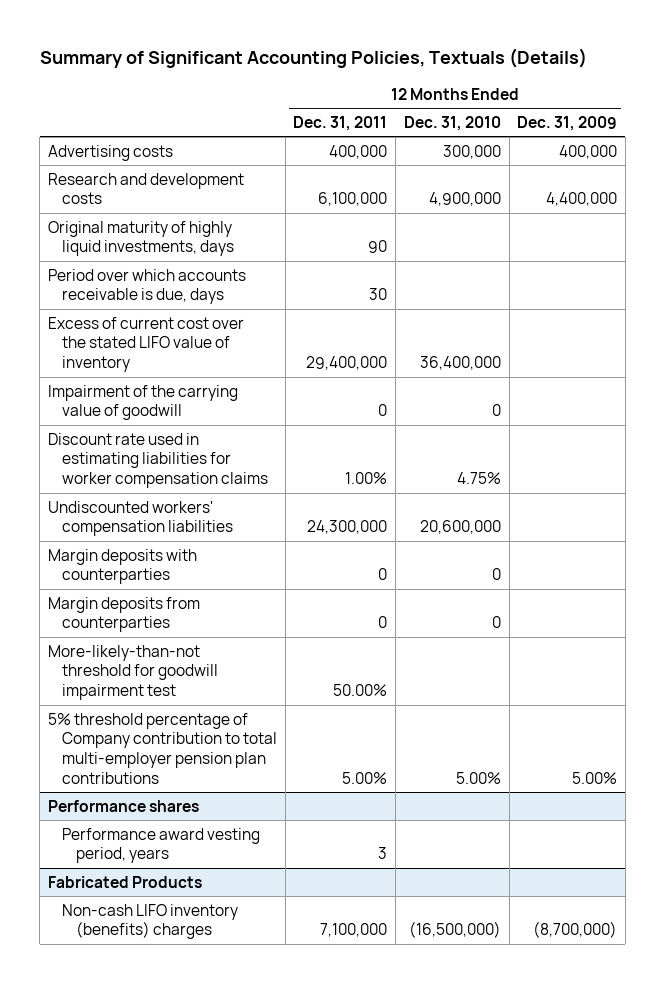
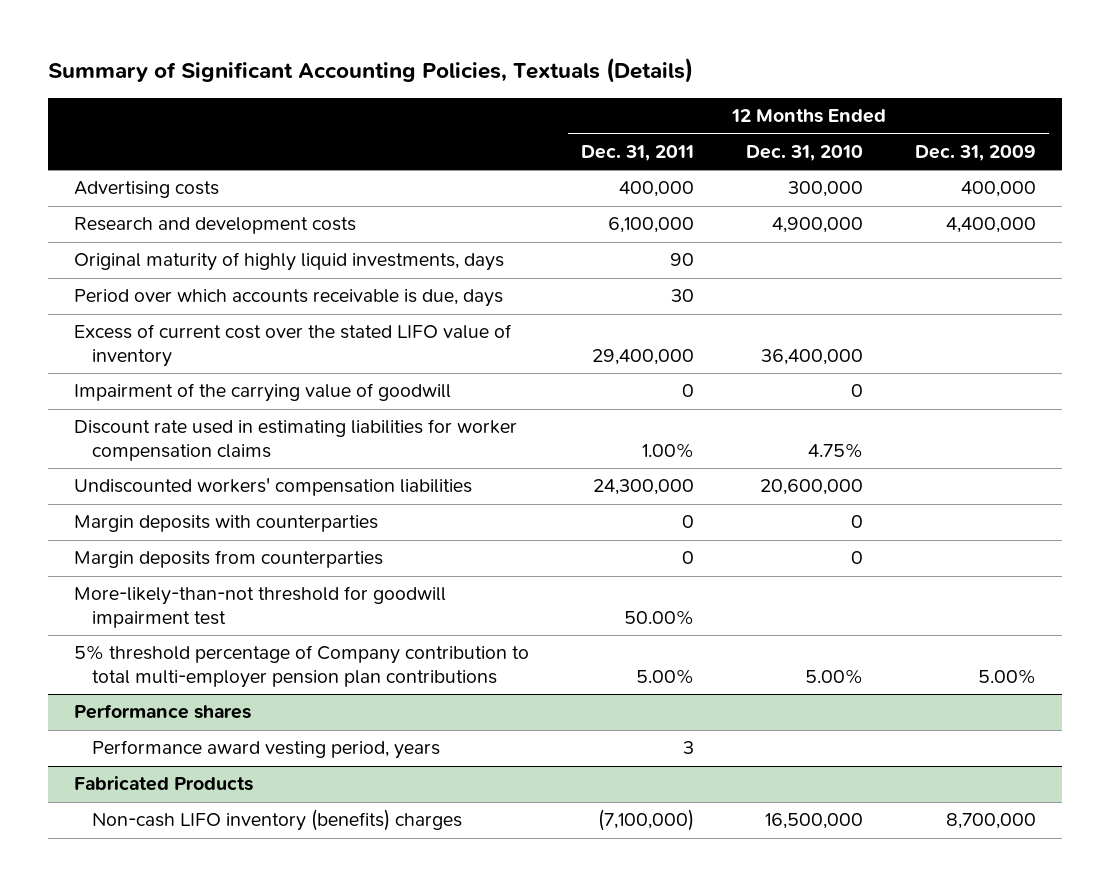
[320,923,388,938] 7,100,000 -> [598,809,695,832] (7,100,000)
[408,921,501,939] (16,500,000) -> [765,813,864,830] 16,500,000
[533,921,618,939] (8,700,000) -> [946,813,1037,830] 8,700,000

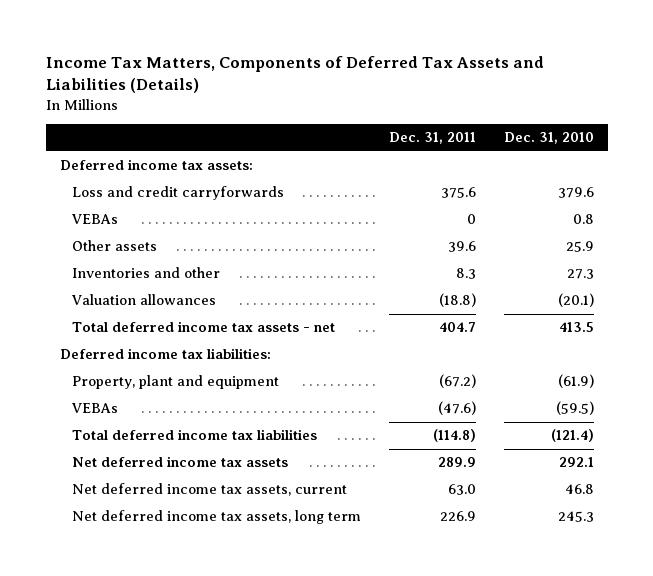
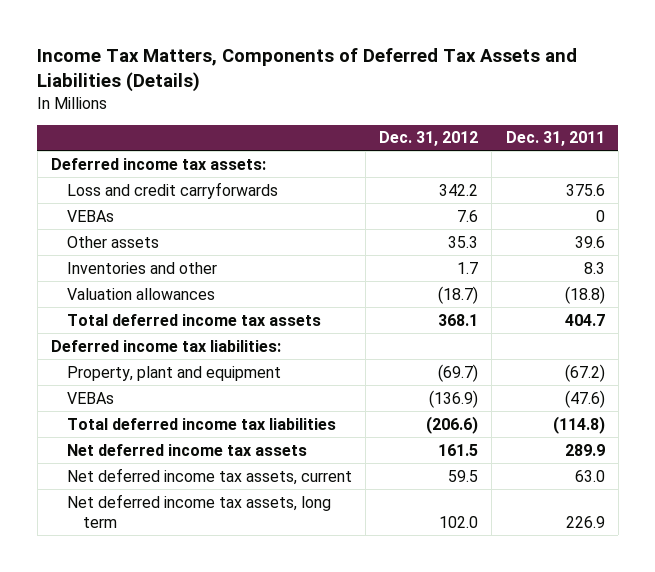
[503,132,594,145] Dec. 31, 2010 -> none
none -> [379,131,479,147] Dec. 31, 2012
[71,321,335,333] Total deferred income tax assets - net -> [66,313,321,326] Total deferred income tax assets

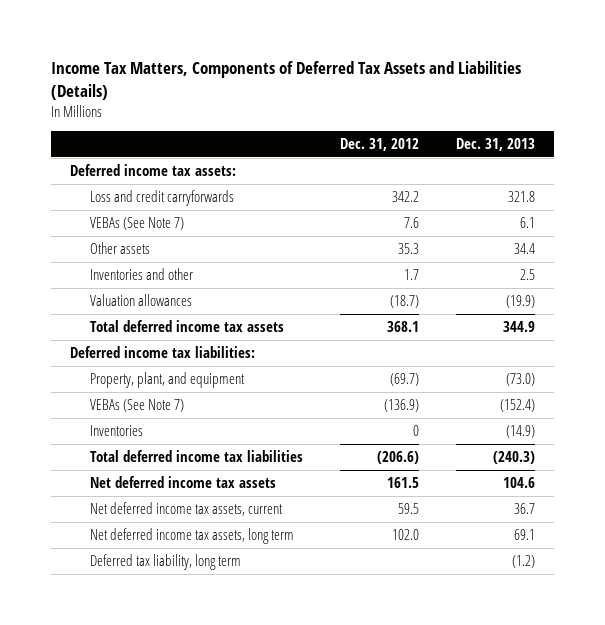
[505,131,605,147] Dec. 31, 2011 -> none
none -> [456,138,536,152] Dec. 31, 2013
[66,209,114,222] VEBAs -> [89,217,184,231] VEBAs (See Note 7)
[66,365,281,381] Property, plant and equipment -> [89,372,245,389] Property, plant, and equipment
[66,391,114,404] VEBAs -> [89,399,184,413] VEBAs (See Note 7)
none -> [89,425,143,437] Inventories
none -> [89,554,241,571] Deferred tax liability, long term

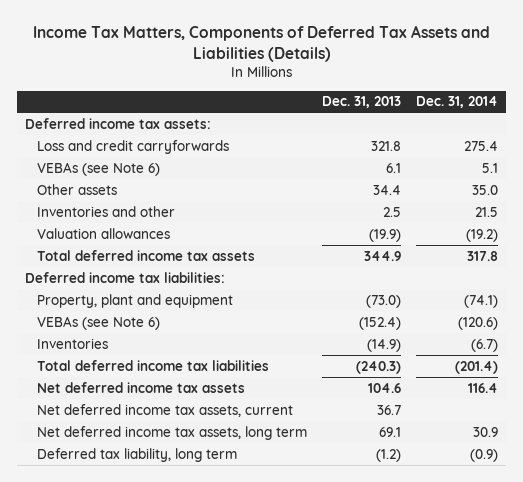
[340,138,420,152] Dec. 31, 2012 -> none
none -> [416,96,499,109] Dec. 31, 2014
[89,217,184,231] VEBAs (See Note 7) -> [37,161,161,176] VEBAs (see Note 6)
[89,372,245,389] Property, plant, and equipment -> [37,293,234,308] Property, plant and equipment
[89,399,184,413] VEBAs (See Note 7) -> [37,315,161,330] VEBAs (see Note 6)

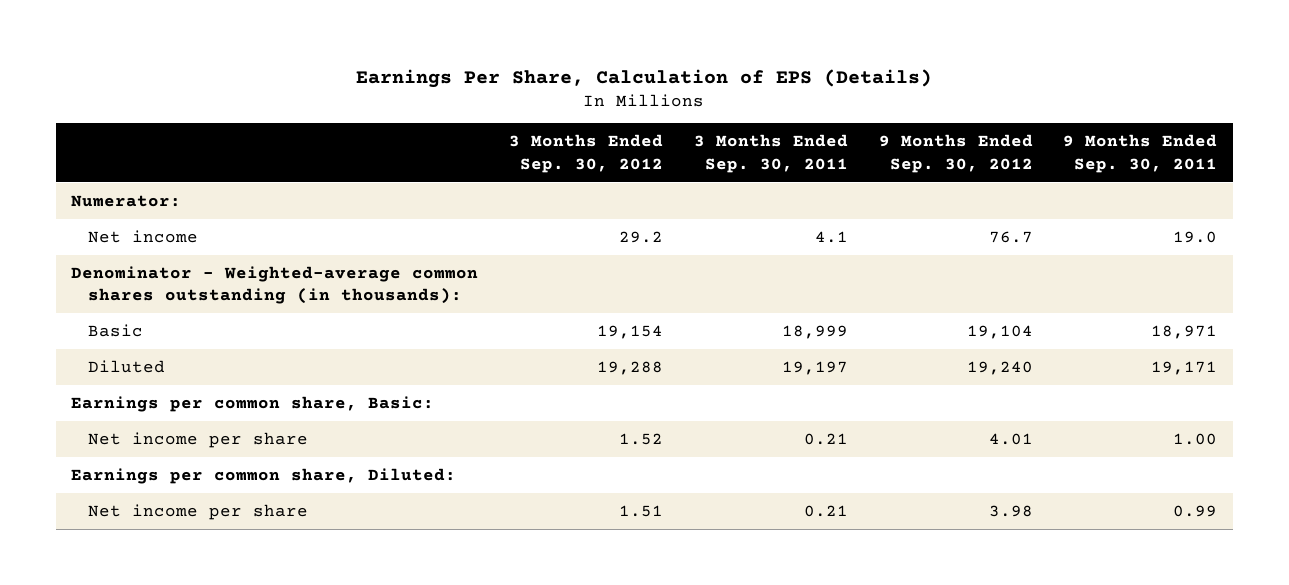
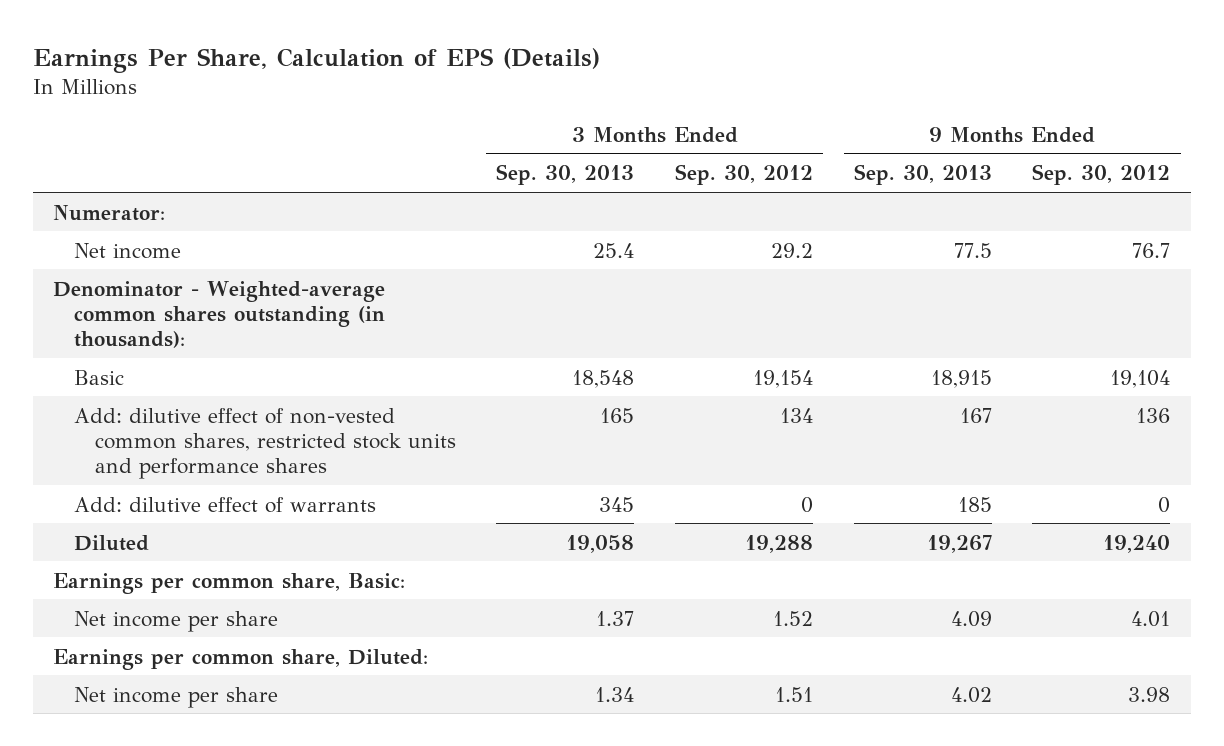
[693,134,848,173] 3 Months Ended Sep. 30, 2011 -> none
[1063,134,1218,173] 9 Months Ended Sep. 30, 2011 -> none
none -> [496,164,635,186] Sep. 30, 2013
none -> [853,164,992,186] Sep. 30, 2013
none -> [73,407,456,479] Add: dilutive effect of non-vested common shares, restricted stock units and performance shares
none -> [73,496,376,513] Add: dilutive effect of warrants

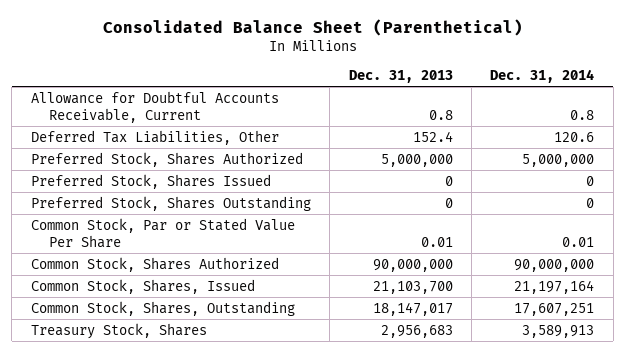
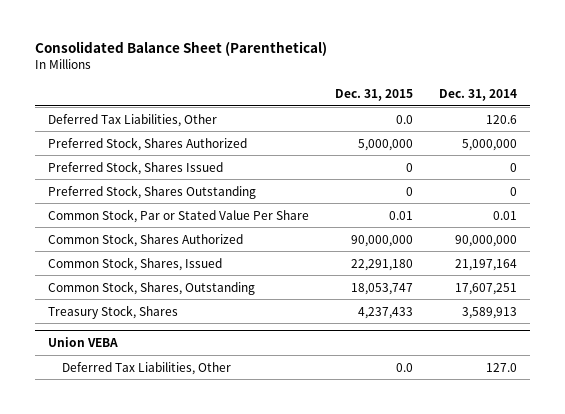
[348,70,453,84] Dec. 31, 2013 -> none
none -> [334,88,413,101] Dec. 31, 2015
[30,90,279,124] Allowance for Doubtful Accounts Receivable, Current -> none
none -> [47,337,118,348] Union VEBA
none -> [61,361,231,375] Deferred Tax Liabilities, Other

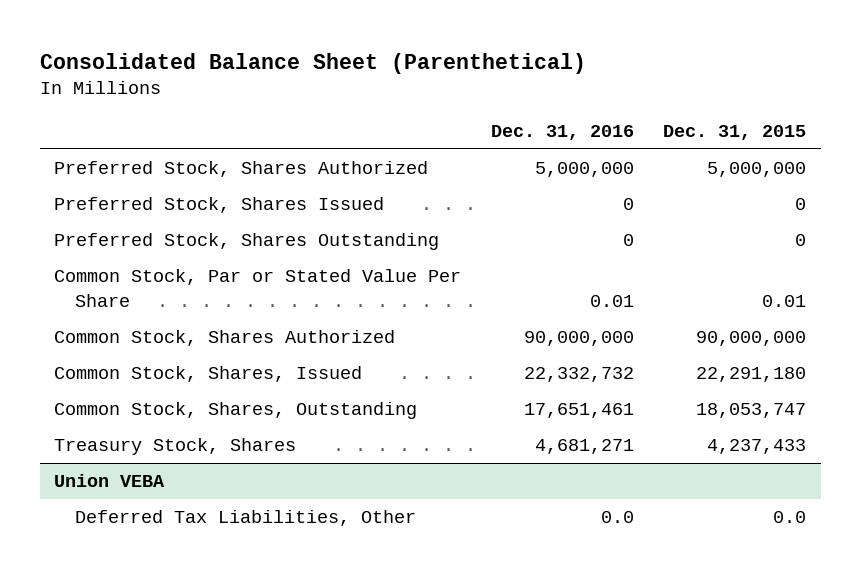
[438,88,517,101] Dec. 31, 2014 -> none
none -> [490,124,634,140] Dec. 31, 2016
[47,113,217,127] Deferred Tax Liabilities, Other -> none

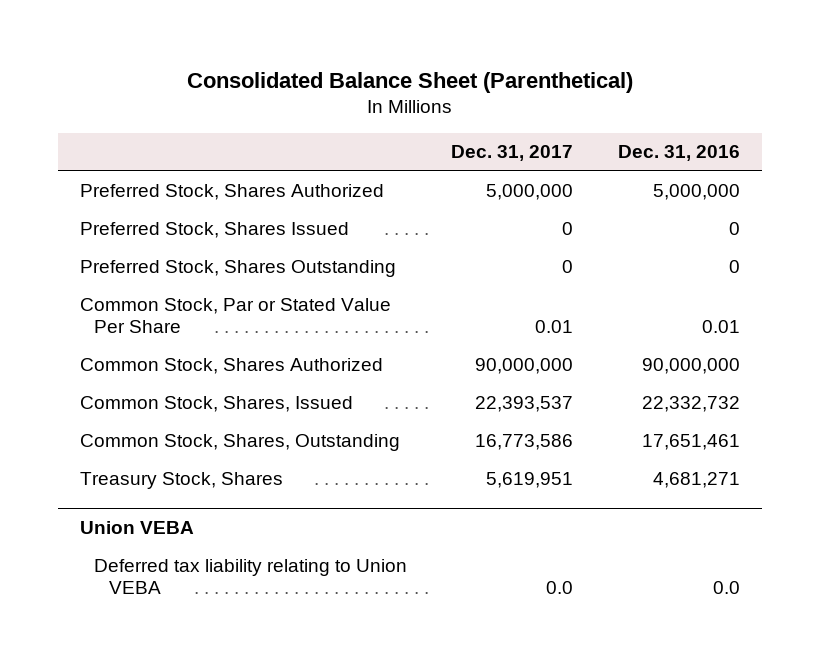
[663,124,807,140] Dec. 31, 2015 -> none
none -> [451,145,574,162] Dec. 31, 2017
[75,510,417,527] Deferred Tax Liabilities, Other -> [94,558,408,595] Deferred tax liability relating to Union VEBA

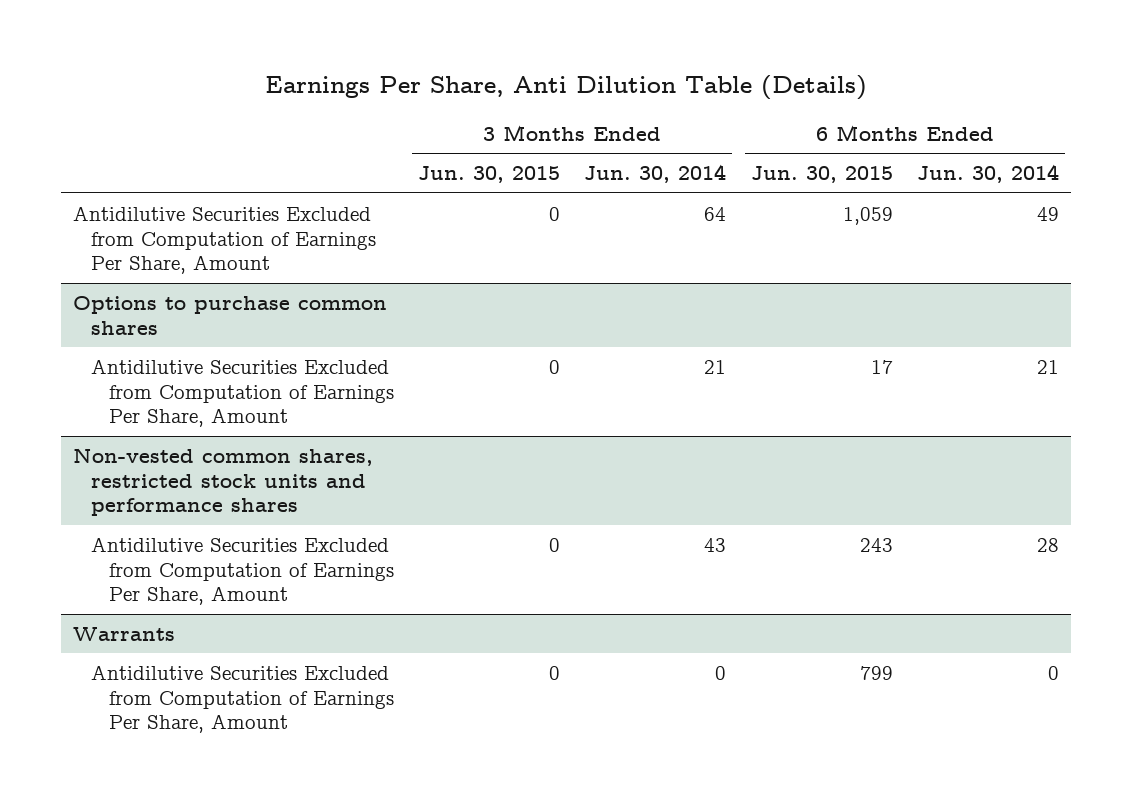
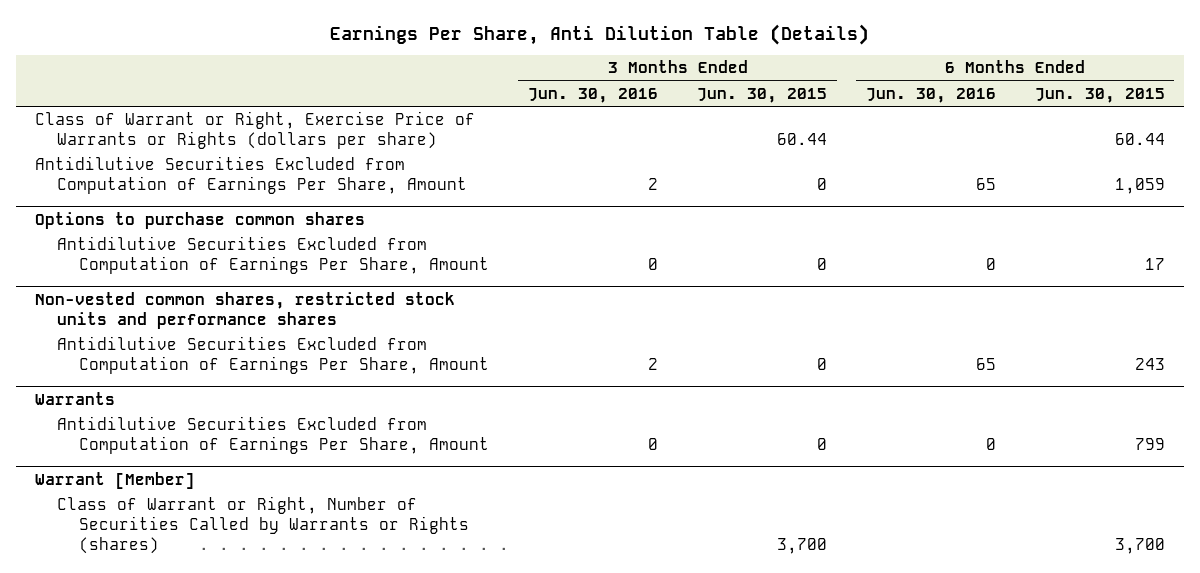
[584,164,727,184] Jun. 30, 2014 -> none
[916,164,1059,184] Jun. 30, 2014 -> none
none -> [528,87,659,103] Jun. 30, 2016
none -> [865,87,996,103] Jun. 30, 2016
none -> [35,111,476,149] Class of Warrant or Right, Exercise Price of Warrants or Rights (dollars per share)
none -> [35,471,196,489] Warrant [Member]
none -> [57,496,470,554] Class of Warrant or Right, Number of Securities Called by Warrants or Rights (shares)

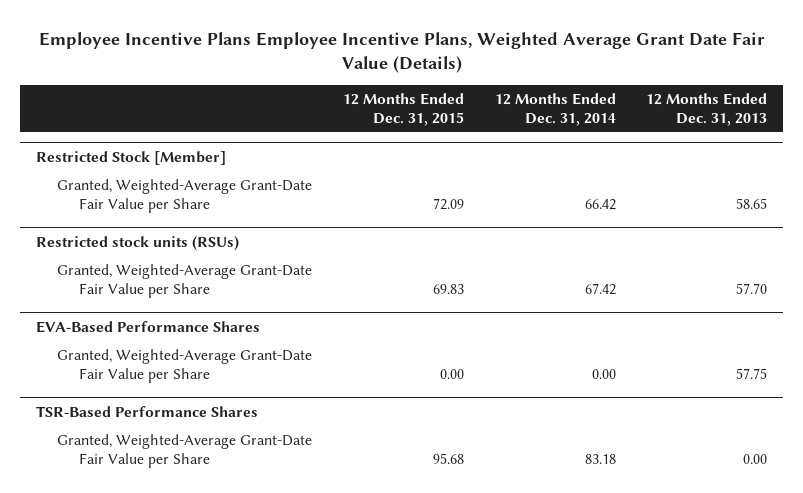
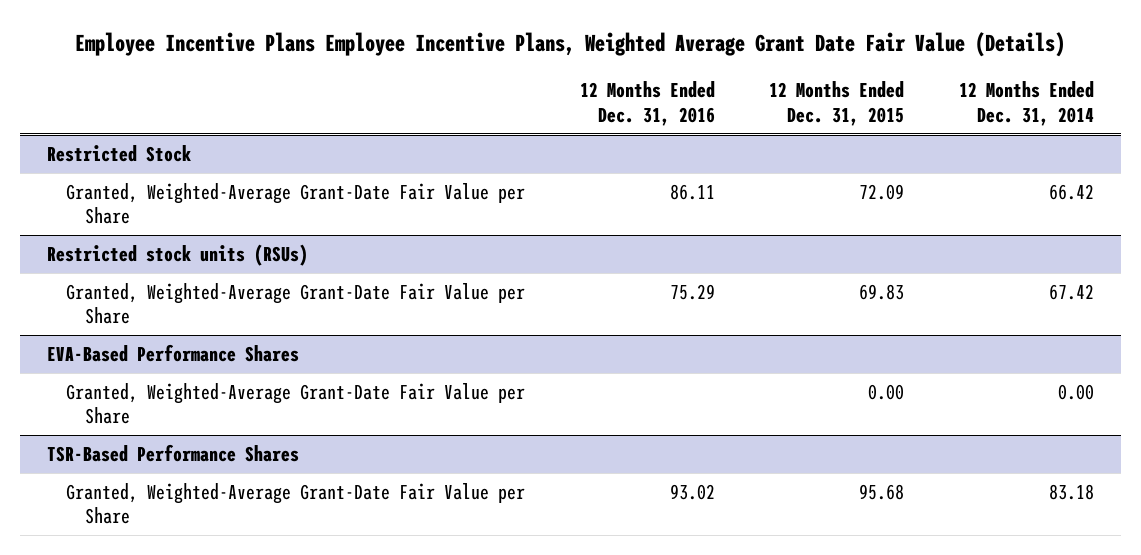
[646,92,768,126] 12 Months Ended Dec. 31, 2013 -> none
none -> [579,81,715,126] 12 Months Ended Dec. 31, 2016
[35,150,226,165] Restricted Stock [Member] -> [47,144,192,162] Restricted Stock

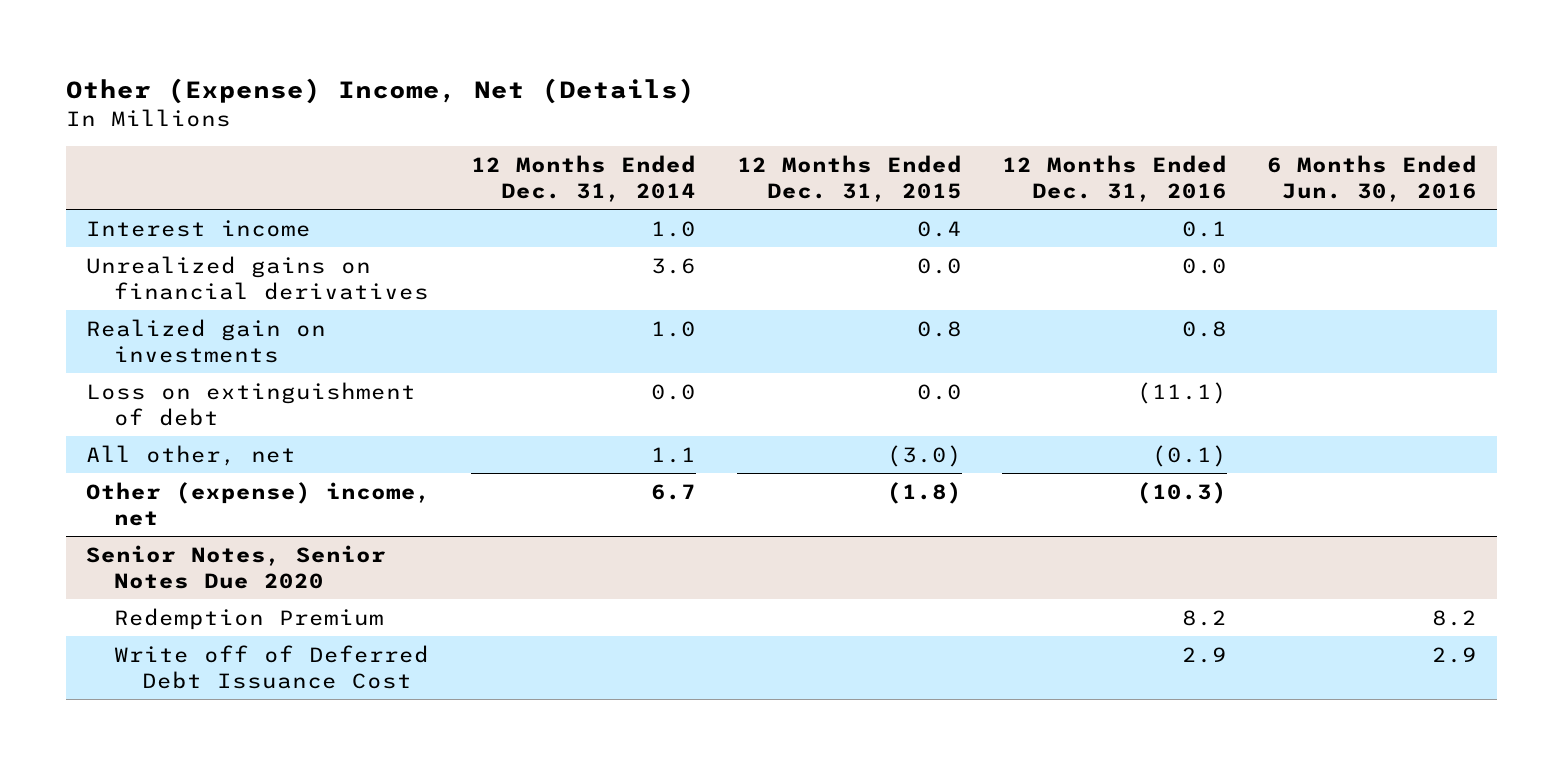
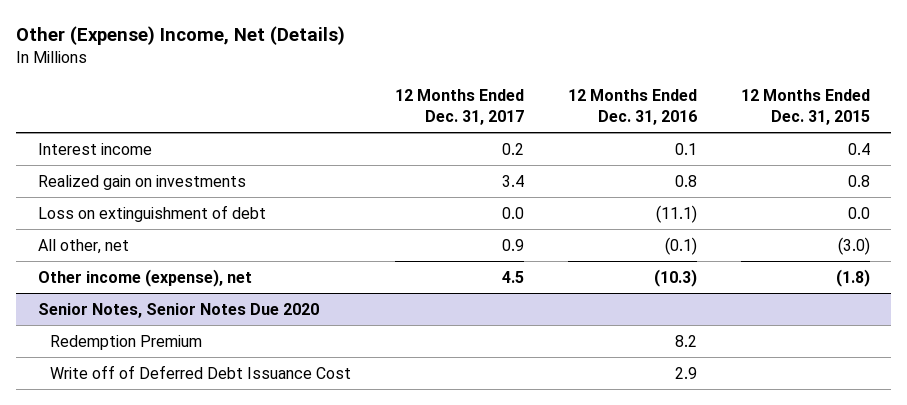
[471,154,697,202] 12 Months Ended Dec. 31, 2014 -> none
[1266,154,1477,202] 6 Months Ended Jun. 30, 2016 -> none
none -> [395,88,525,125] 12 Months Ended Dec. 31, 2017
[86,255,430,300] Unrealized gains on financial derivatives -> none
[86,481,432,526] Other (expense) income, net -> [37,268,252,287] Other income (expense), net

